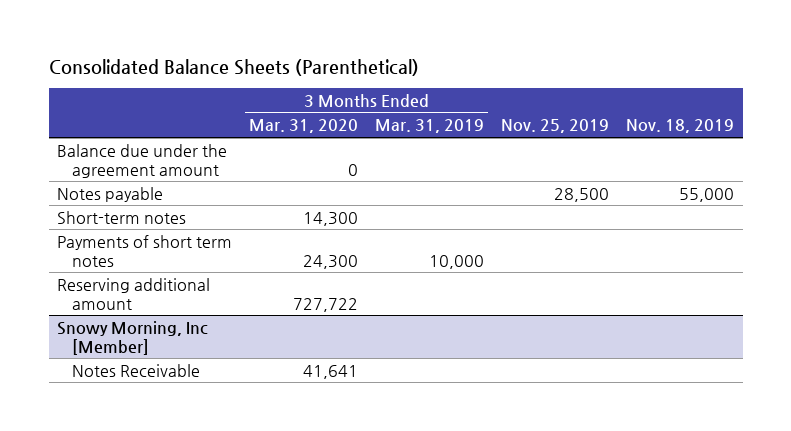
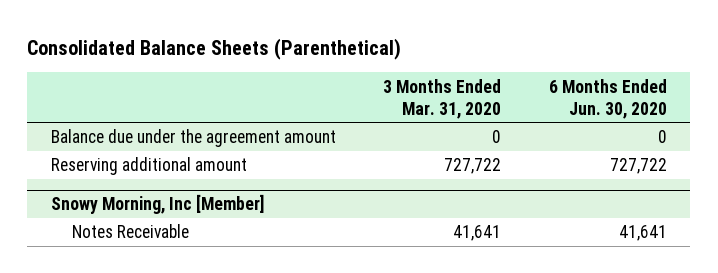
[375,119,485,134] Mar. 31, 2019 -> none
[501,119,610,134] Nov. 25, 2019 -> none
[626,119,735,134] Nov. 18, 2019 -> none
none -> [548,78,667,119] 6 Months Ended Jun. 30, 2020
[57,186,164,202] Notes payable -> none
[57,210,187,224] Short-term notes -> none
[57,234,233,267] Payments of short term notes -> none

